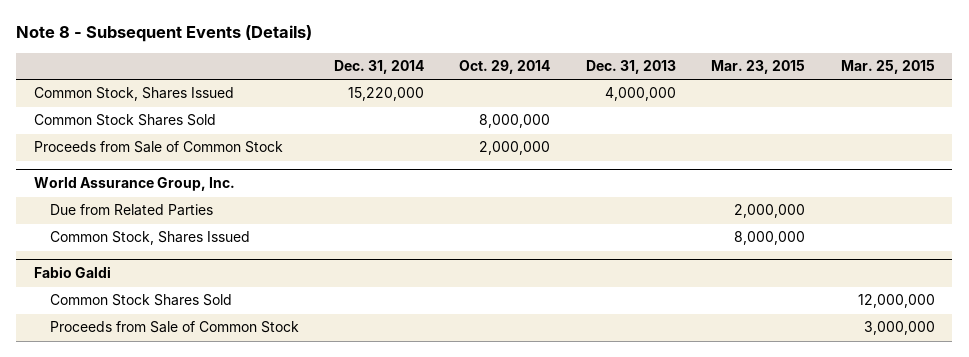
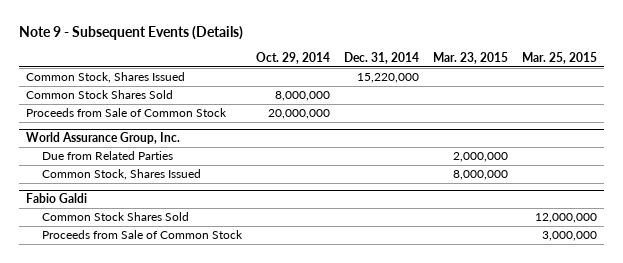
[16,25,313,43] Note 8 - Subsequent Events (Details) -> [18,26,243,41] Note 9 - Subsequent Events (Details)
[585,60,676,75] Dec. 31, 2013 -> none
[479,141,551,156] 2,000,000 -> [267,109,330,120] 20,000,000

